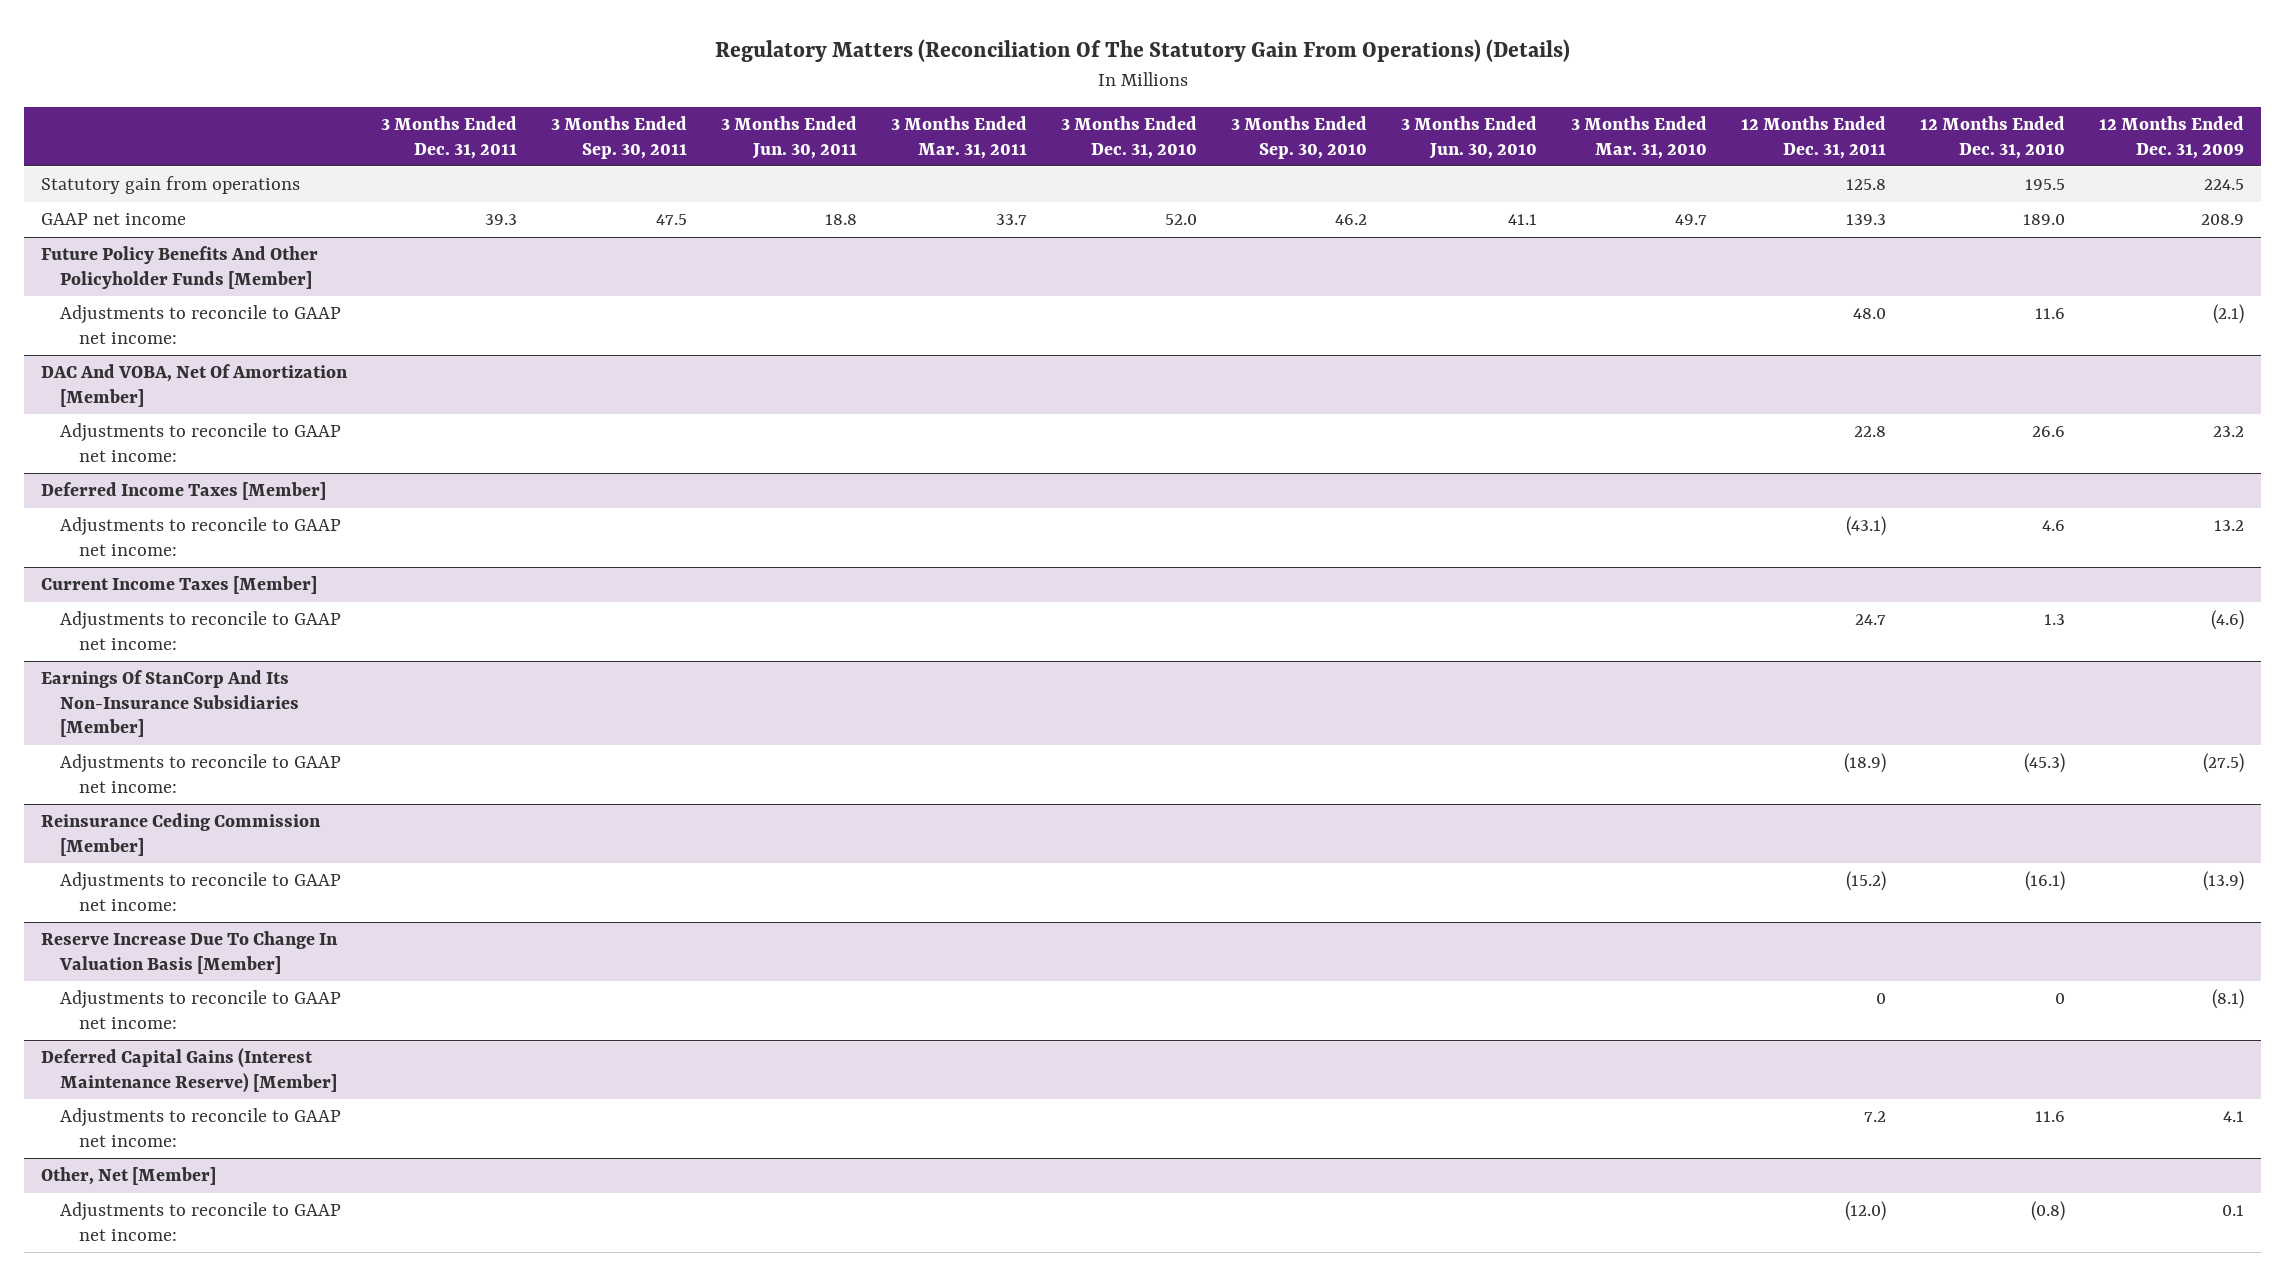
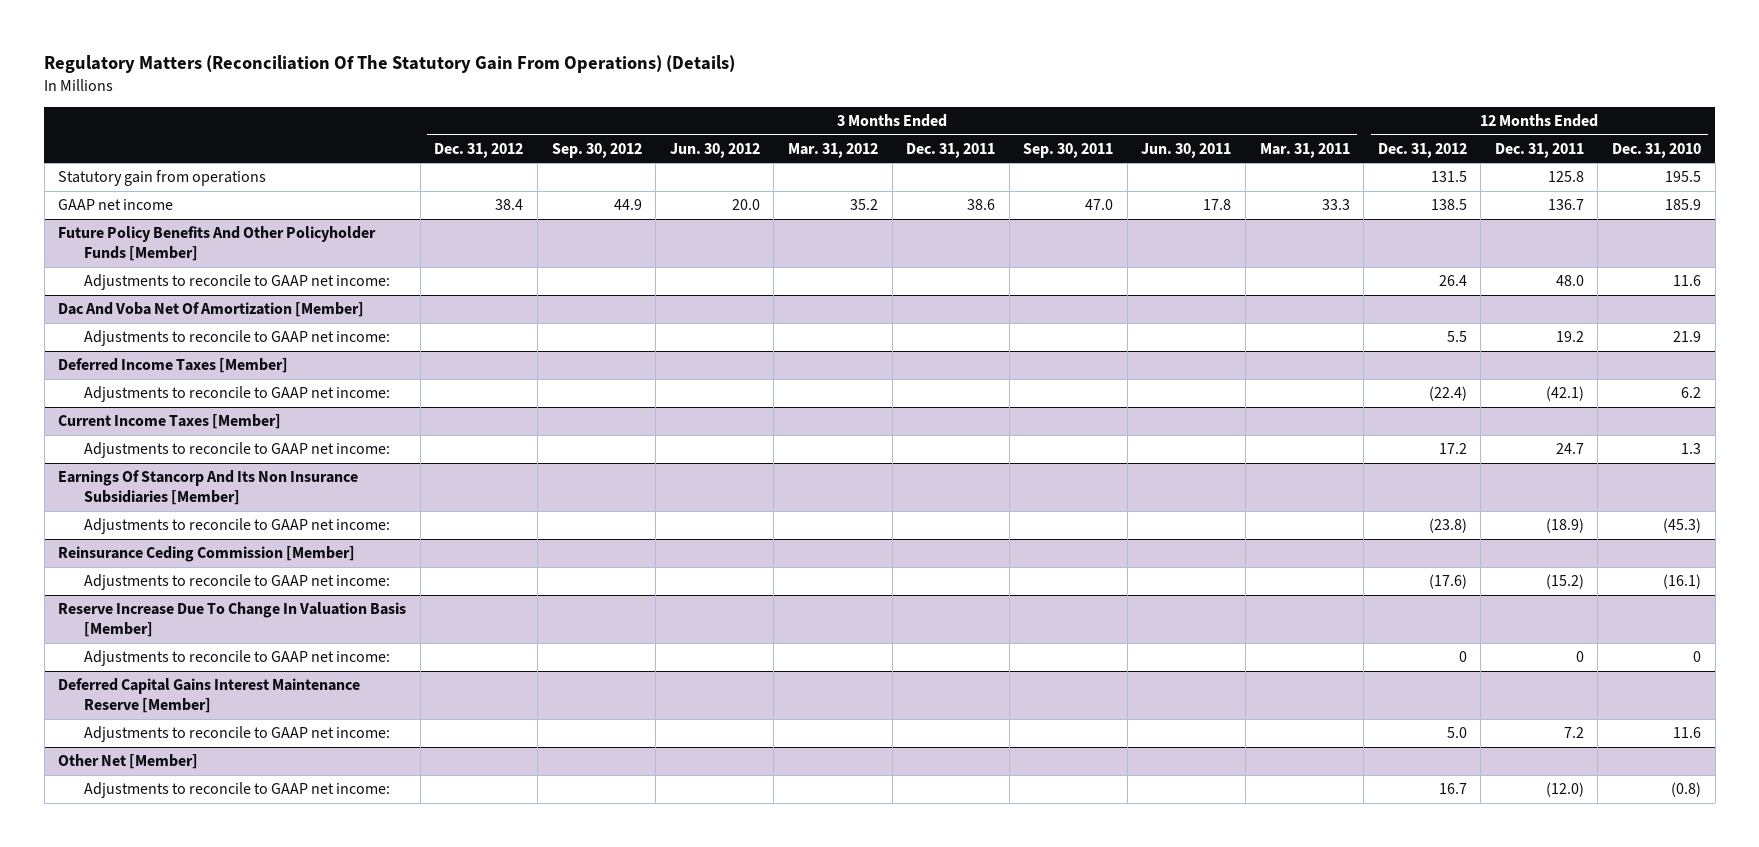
[1061,116,1198,159] 3 Months Ended Dec. 31, 2010 -> none
[1231,116,1368,159] 3 Months Ended Sep. 30, 2010 -> none
[1401,116,1538,159] 3 Months Ended Jun. 30, 2010 -> none
[1571,116,1708,159] 3 Months Ended Mar. 31, 2010 -> none
[2099,116,2245,159] 12 Months Ended Dec. 31, 2009 -> none
none -> [434,142,524,158] Dec. 31, 2012
none -> [551,142,642,158] Sep. 30, 2012
none -> [669,142,760,158] Jun. 30, 2012
none -> [787,142,878,158] Mar. 31, 2012
none -> [1377,142,1467,158] Dec. 31, 2012
[485,214,518,226] 39.3 -> [967,199,996,211] 38.6
[656,214,688,226] 47.5 -> [1085,199,1114,211] 47.0
[825,214,858,226] 18.8 -> [1203,199,1232,211] 17.8
[996,214,1028,226] 33.7 -> [1321,199,1350,211] 33.3
[1846,214,1887,226] 139.3 -> [1547,199,1584,211] 136.7
[2023,214,2066,226] 189.0 -> [1664,199,1701,211] 185.9
[41,364,349,407] DAC And VOBA, Net Of Amortization [Member] -> [58,302,365,318] Dac And Voba Net Of Amortization [Member]
[1854,426,1887,438] 22.8 -> [1555,331,1584,343] 19.2
[2032,426,2066,438] 26.6 -> [1672,331,1701,343] 21.9
[1846,516,1887,537] (43.1) -> [1545,386,1584,402] (42.1)
[2042,520,2066,532] 4.6 -> [1680,387,1701,399] 6.2
[41,670,300,738] Earnings Of StanCorp And Its Non-Insurance Subsidiaries [Member] -> [58,470,359,506] Earnings Of Stancorp And Its Non Insurance Subsidiaries [Member]
[41,1048,338,1093] Deferred Capital Gains (Interest Maintenance Reserve) [Member] -> [58,678,361,714] Deferred Capital Gains Interest Maintenance Reserve [Member]
[41,1167,217,1186] Other, Net [Member] -> [58,754,199,770] Other Net [Member]

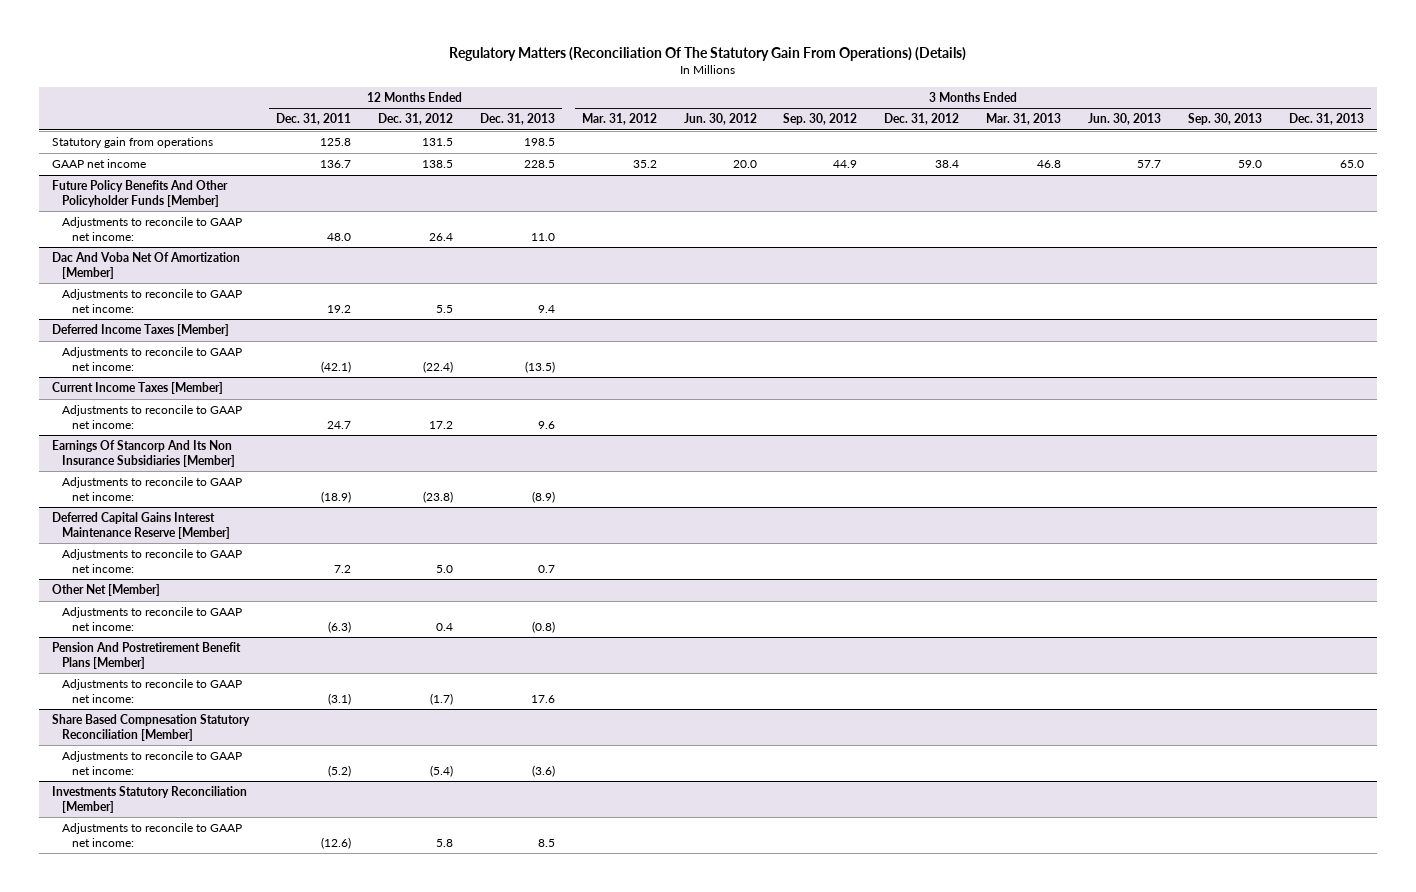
[906,142,996,158] Dec. 31, 2011 -> none
[1023,142,1114,158] Sep. 30, 2011 -> none
[1141,142,1232,158] Jun. 30, 2011 -> none
[1259,142,1350,158] Mar. 31, 2011 -> none
[1611,142,1701,158] Dec. 31, 2010 -> none
none -> [479,113,555,126] Dec. 31, 2013
none -> [986,113,1062,126] Mar. 31, 2013
none -> [1088,113,1162,126] Jun. 30, 2013
none -> [1187,113,1262,126] Sep. 30, 2013
none -> [1288,113,1364,126] Dec. 31, 2013
[58,546,356,563] Reinsurance Ceding Commission [Member] -> none
[83,574,390,591] Adjustments to reconcile to GAAP net income: -> none
[58,602,407,638] Reserve Increase Due To Change In Valuation Basis [Member] -> none
[83,650,390,667] Adjustments to reconcile to GAAP net income: -> none
[1438,783,1467,795] 16.7 -> [435,622,453,631] 0.4
[1545,782,1584,798] (12.0) -> [328,620,352,633] (6.3)
none -> [52,642,242,669] Pension And Postretirement Benefit Plans [Member]
none -> [61,679,242,703] Adjustments to reconcile to GAAP net income:
none -> [52,714,251,741] Share Based Compnesation Statutory Reconciliation [Member]
none -> [61,751,242,775] Adjustments to reconcile to GAAP net income:
none -> [52,786,248,813] Investments Statutory Reconciliation [Member]
none -> [61,823,242,847] Adjustments to reconcile to GAAP net income:

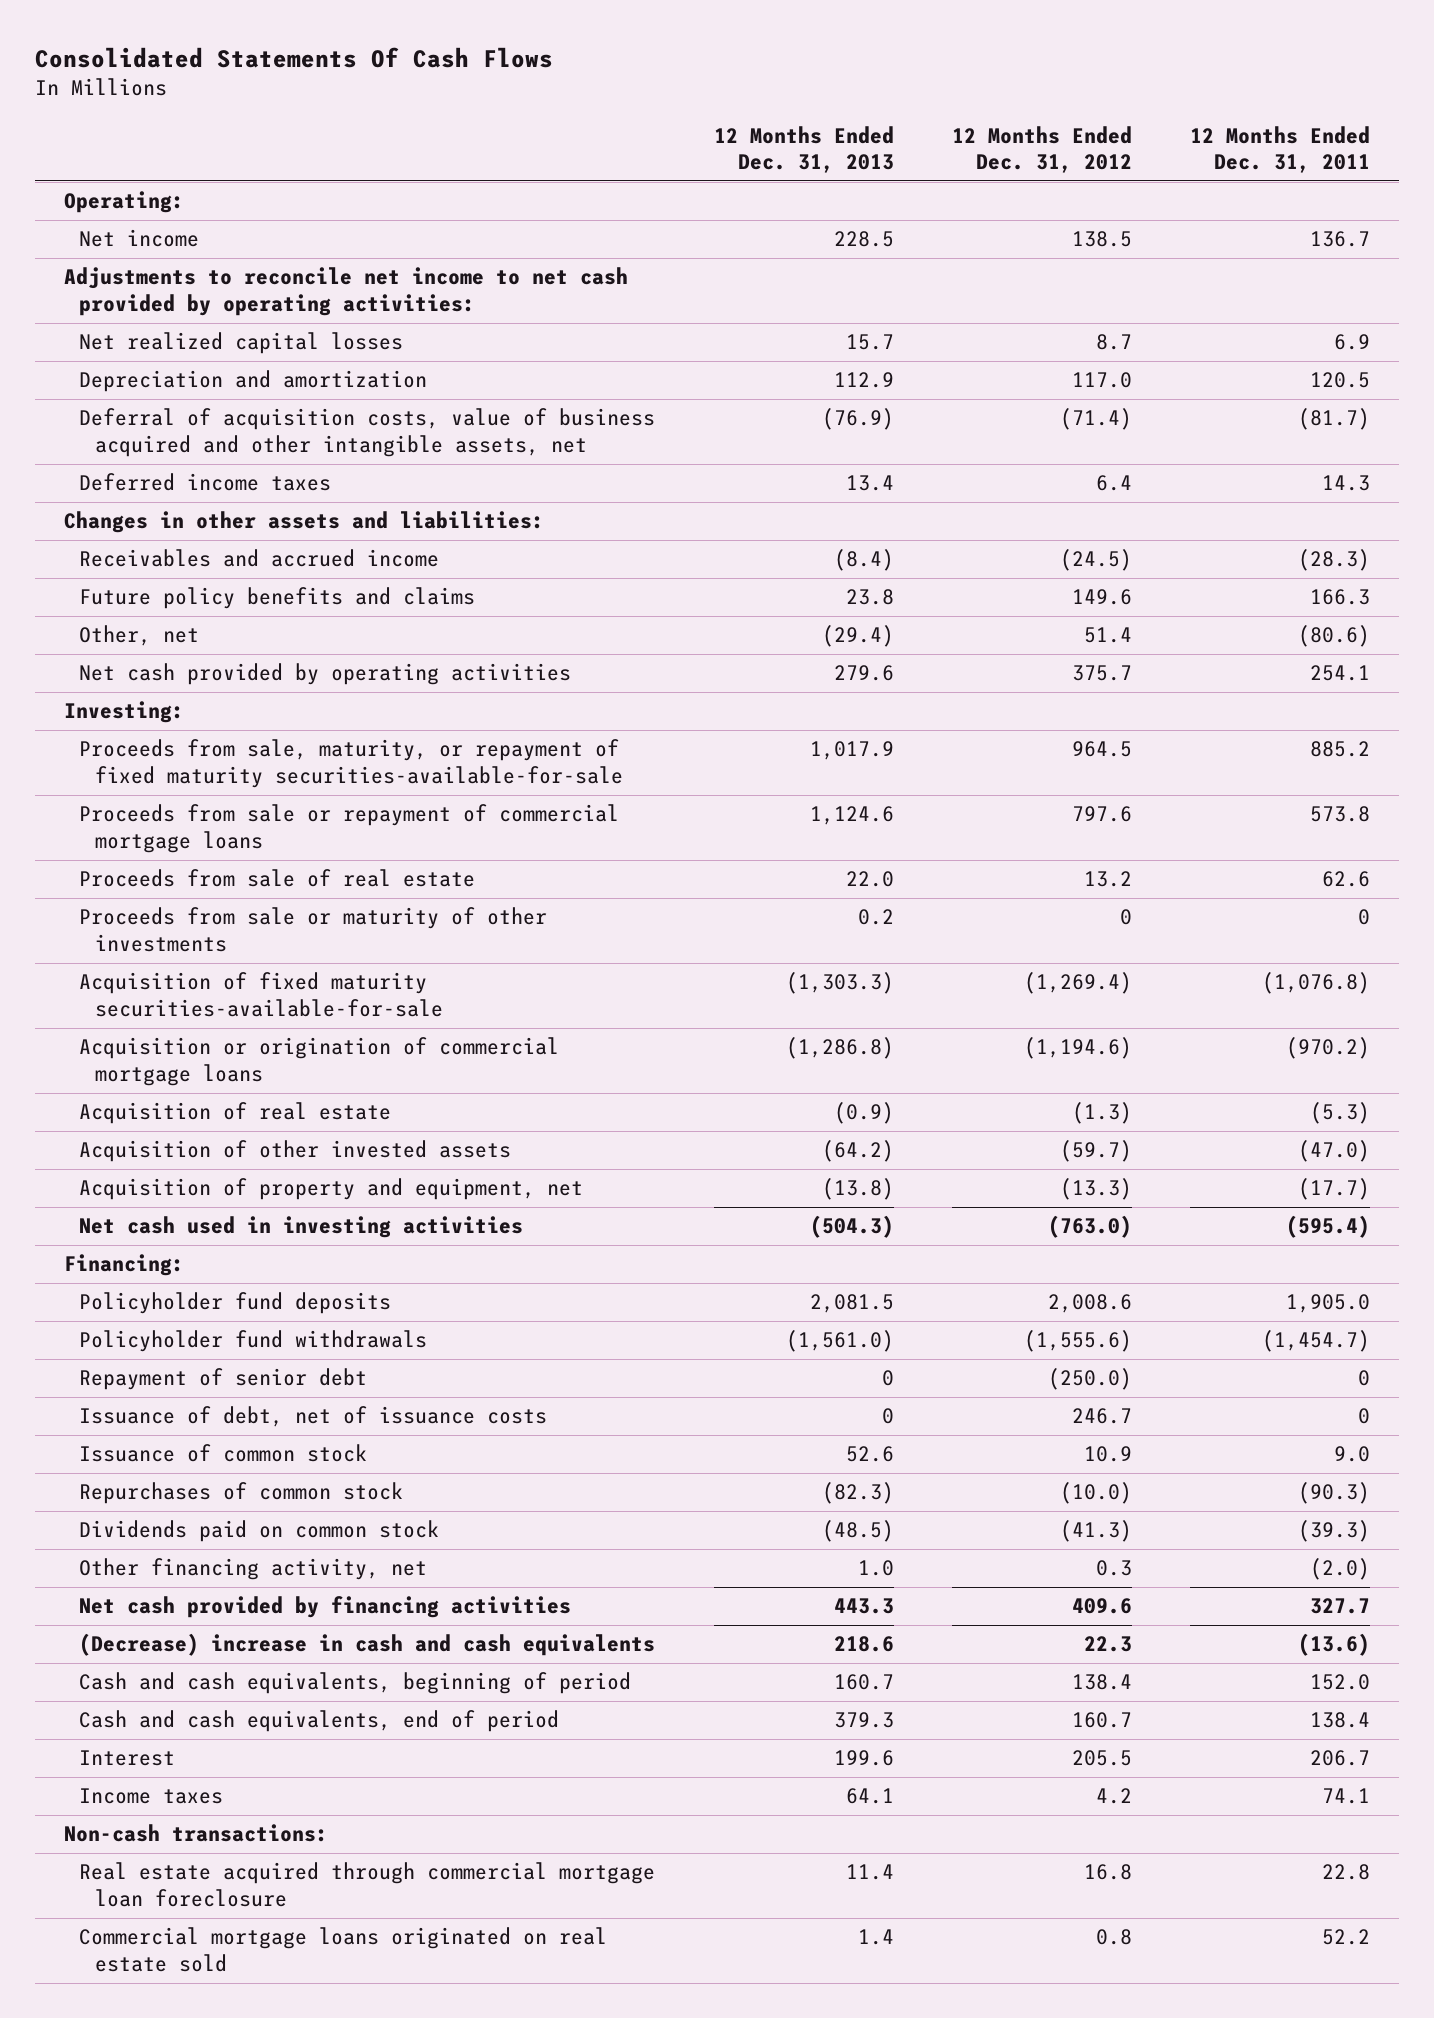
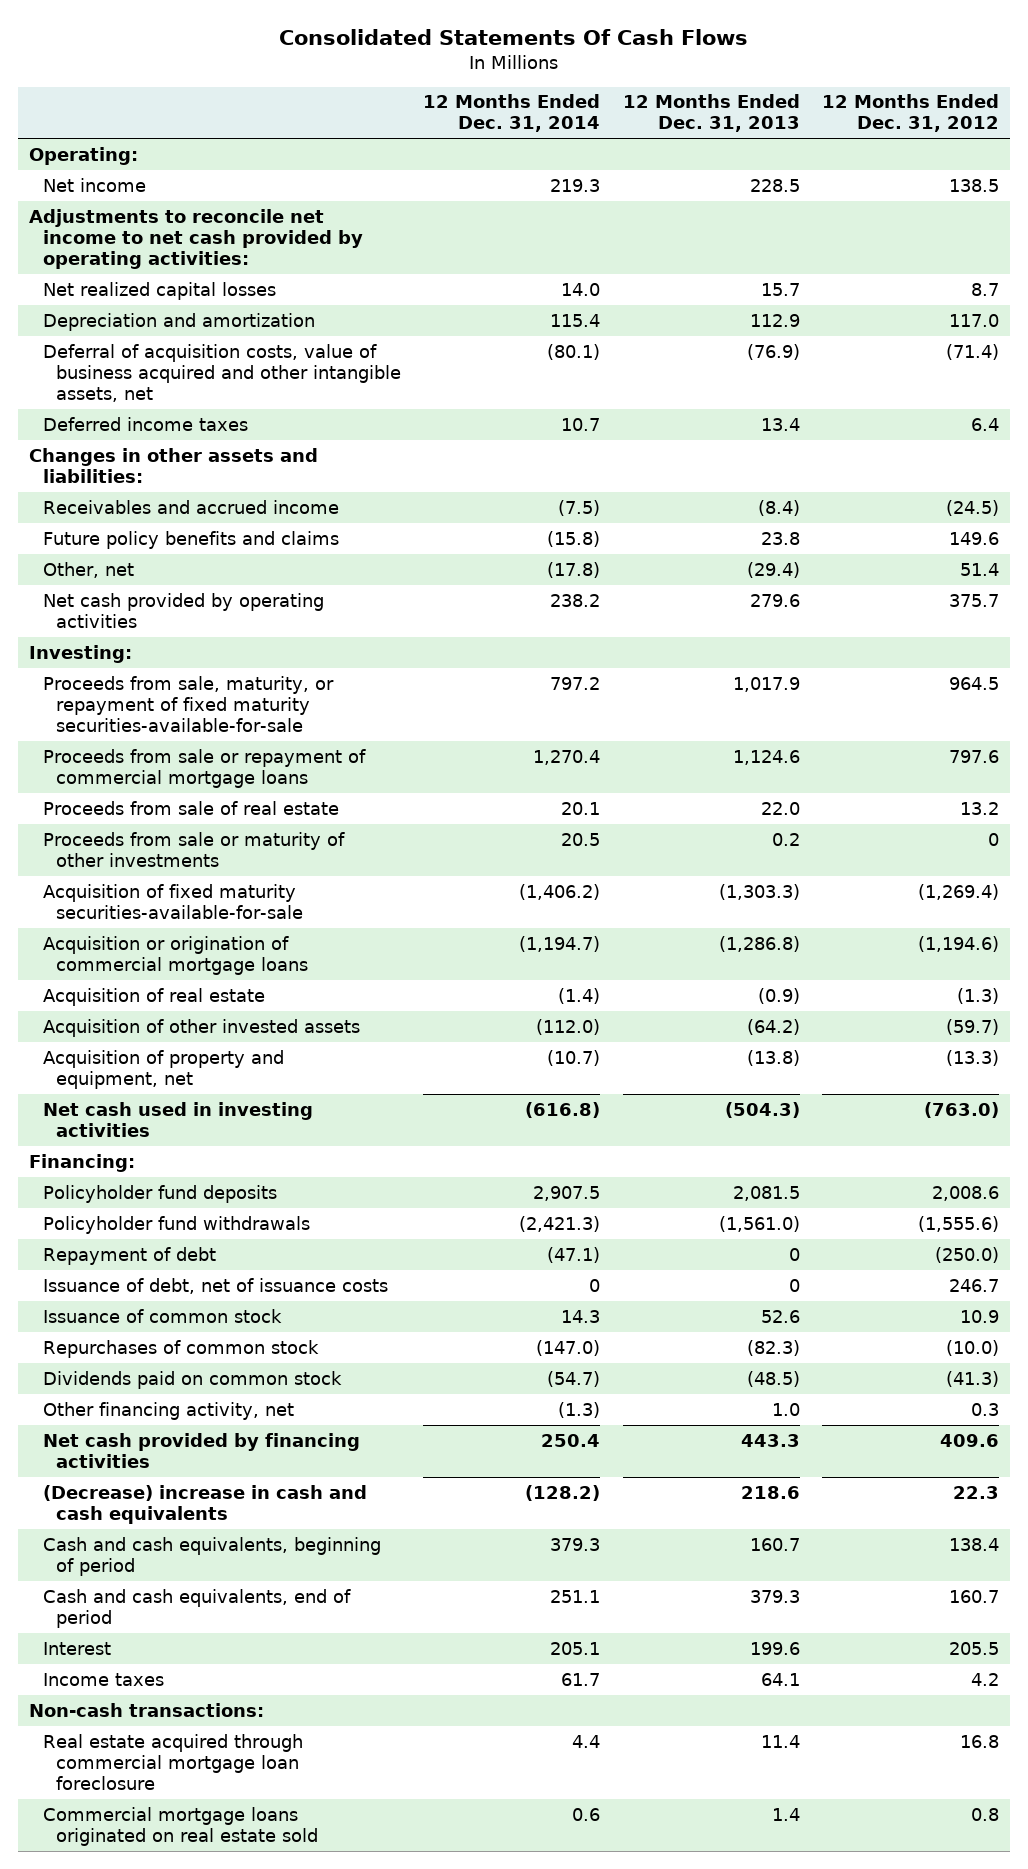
[1190,125,1371,174] 12 Months Ended Dec. 31, 2011 -> none
none -> [423,94,601,133] 12 Months Ended Dec. 31, 2014
[79,1368,368,1391] Repayment of senior debt -> [42,1246,216,1265] Repayment of debt

